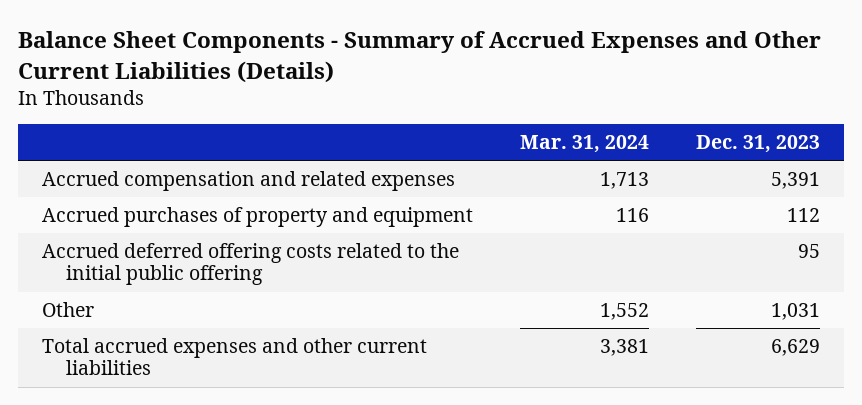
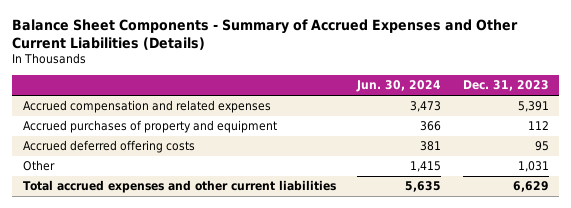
[520,135,650,154] Mar. 31, 2024 -> none
none -> [356,80,442,93] Jun. 30, 2024
[41,243,459,286] Accrued deferred offering costs related to the initial public offering -> none
none -> [22,140,195,154] Accrued deferred offering costs

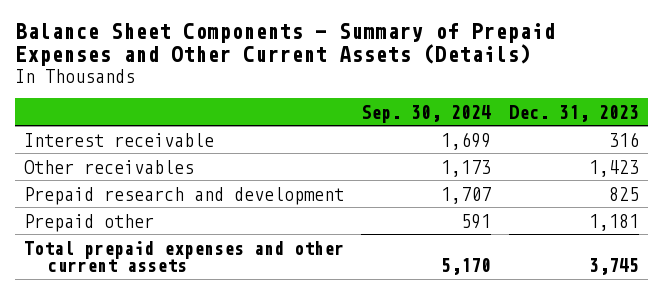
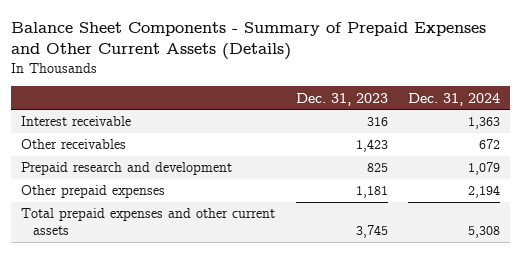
[361,104,492,123] Sep. 30, 2024 -> none
none -> [407,92,500,106] Dec. 31, 2024
[23,213,154,232] Prepaid other -> [21,185,166,199] Other prepaid expenses

